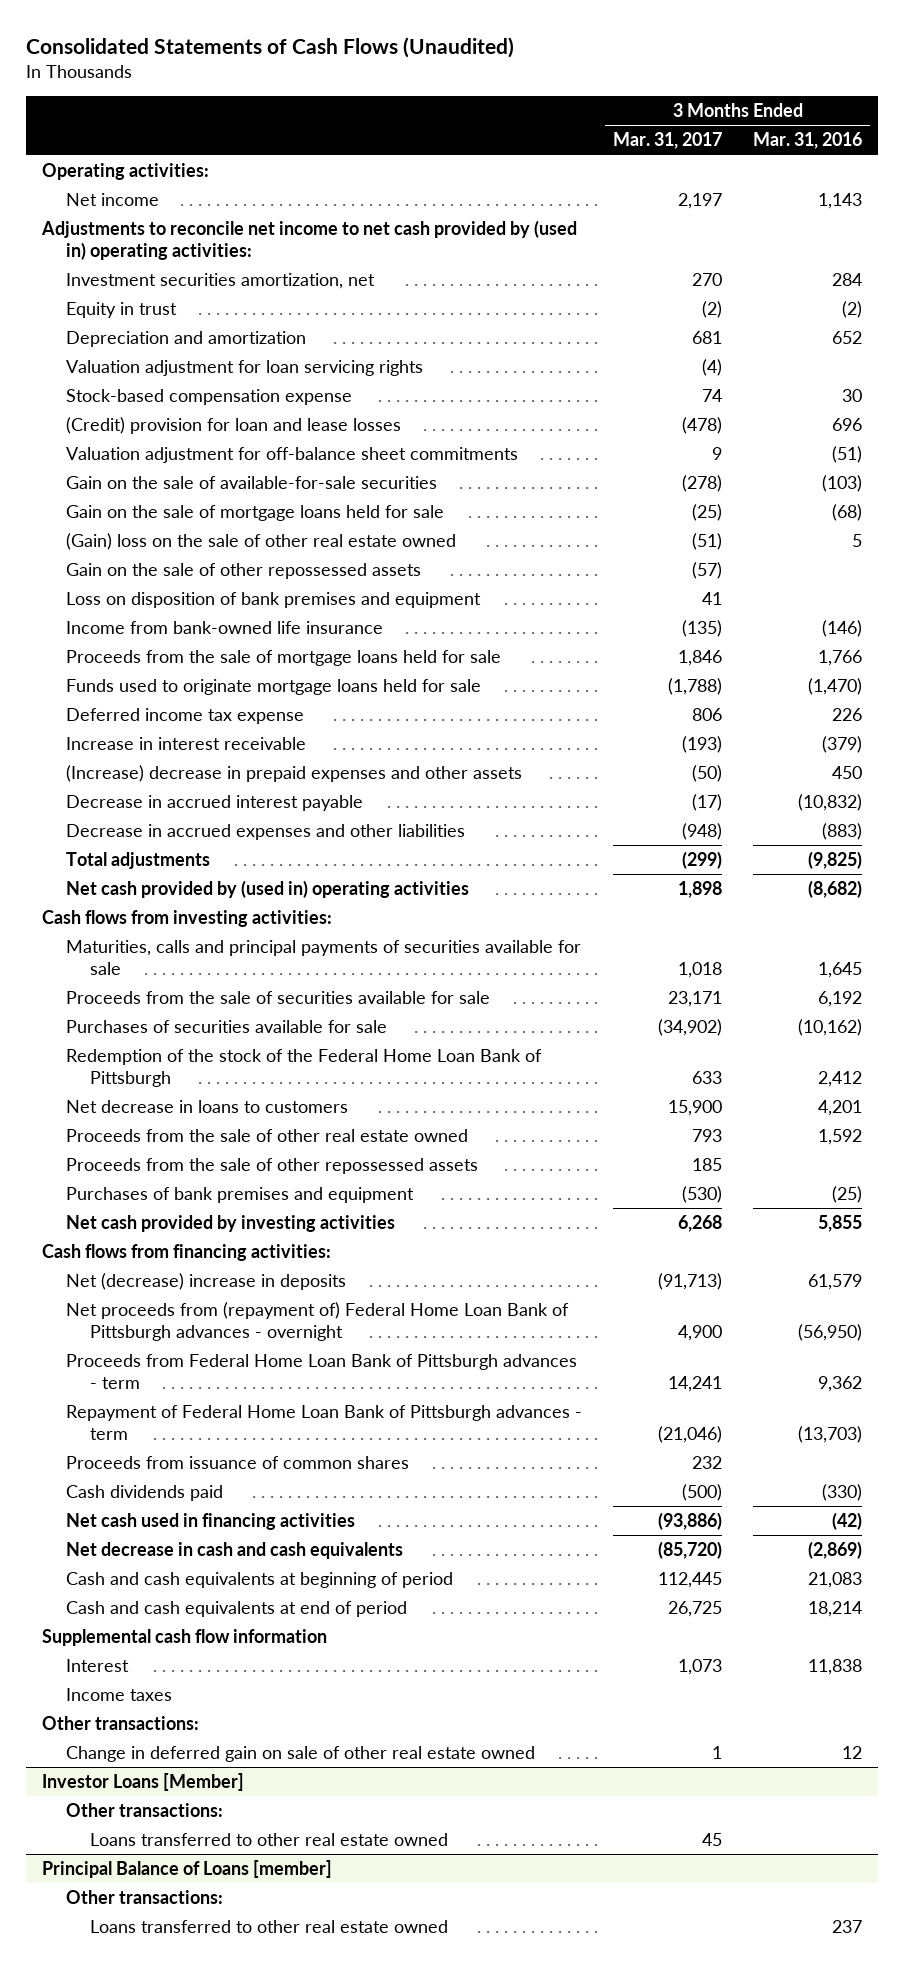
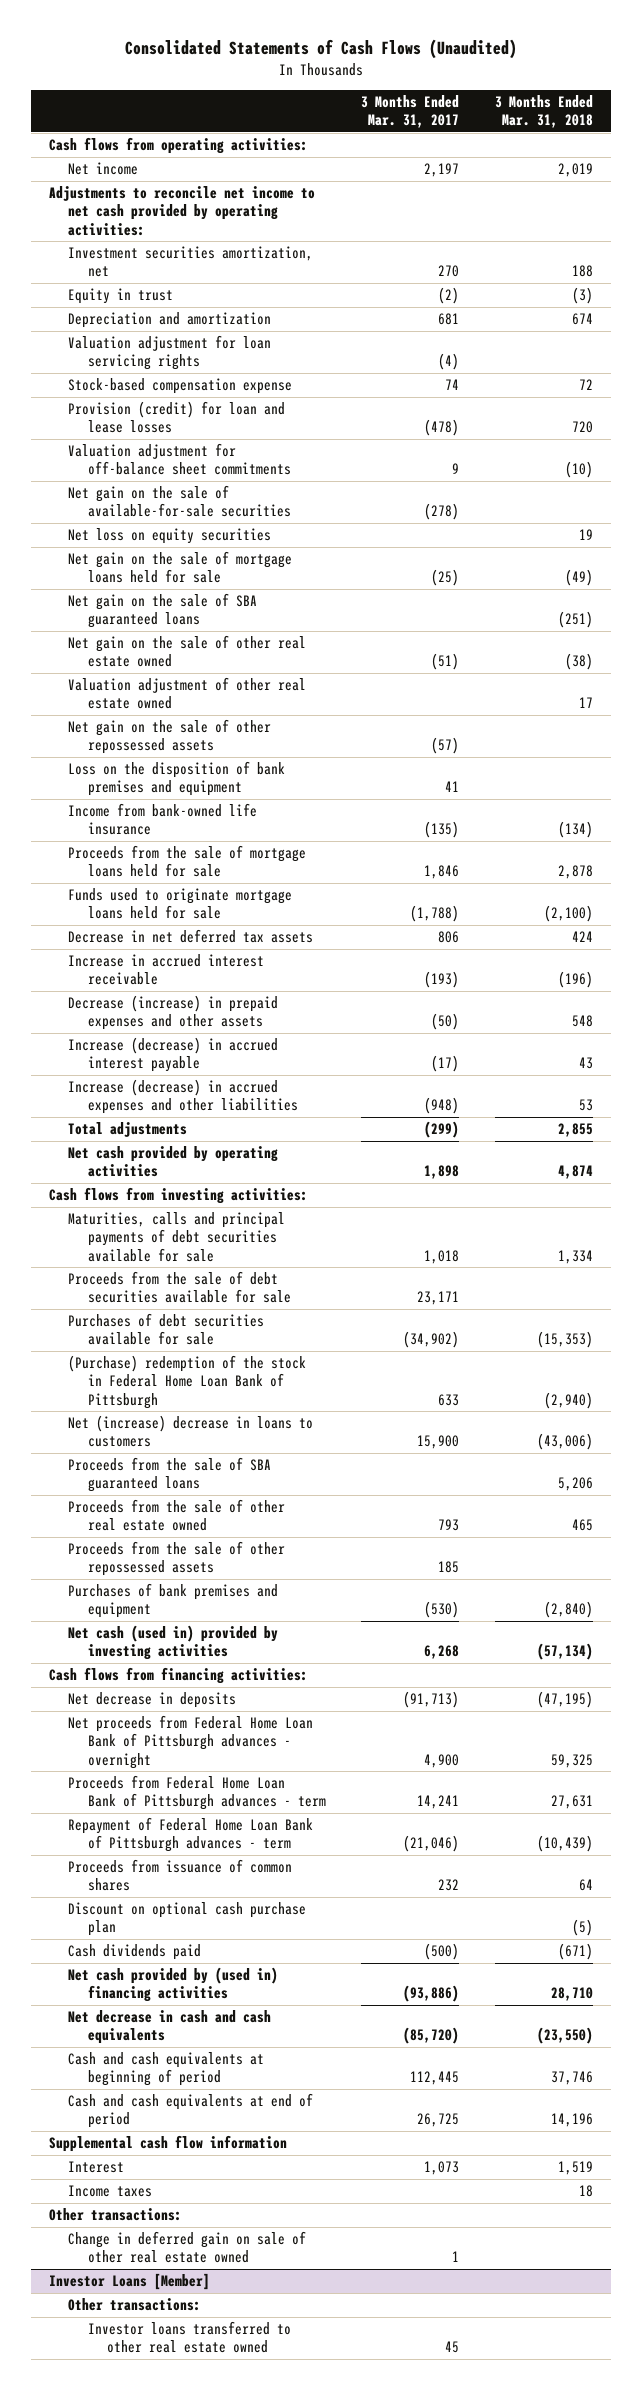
[753,132,863,150] Mar. 31, 2016 -> none
none -> [495,94,594,129] 3 Months Ended Mar. 31, 2018
[41,163,209,181] Operating activities: -> none
none -> [48,137,308,155] Cash flows from operating activities:
[40,220,577,260] Adjustments to reconcile net income to net cash provided by (used in) operating activities: -> [48,186,315,236] Adjustments to reconcile net income to net cash provided by operating activities:
[66,417,402,435] (Credit) provision for loan and lease losses -> [68,401,286,434] Provision (credit) for loan and lease losses
[66,476,438,490] Gain on the sale of available-for-sale securities -> [68,485,291,518] Net gain on the sale of available-for-sale securities
none -> [68,528,272,545] Net loss on equity securities
[66,505,445,522] Gain on the sale of mortgage loans held for sale -> [68,551,293,584] Net gain on the sale of mortgage loans held for sale
none -> [68,593,258,629] Net gain on the sale of SBA guaranteed loans
[66,533,457,551] (Gain) loss on the sale of other real estate owned -> [68,635,307,668] Net gain on the sale of other real estate owned
none -> [68,677,307,710] Valuation adjustment of other real estate owned
[66,563,422,580] Gain on the sale of other repossessed assets -> [68,719,272,755] Net gain on the sale of other repossessed assets
[66,592,482,609] Loss on disposition of bank premises and equipment -> [68,761,286,797] Loss on the disposition of bank premises and equipment
[66,708,305,725] Deferred income tax expense -> [68,929,314,944] Decrease in net deferred tax assets
[66,737,307,751] Increase in interest receivable -> [68,954,265,986] Increase in accrued interest receivable
[66,765,523,783] (Increase) decrease in prepaid expenses and other assets -> [68,995,279,1031] Decrease (increase) in prepaid expenses and other assets
[66,795,364,812] Decrease in accrued interest payable -> [68,1037,279,1073] Increase (decrease) in accrued interest payable
[66,824,466,841] Decrease in accrued expenses and other liabilities -> [68,1079,298,1115] Increase (decrease) in accrued expenses and other liabilities
[66,880,470,899] Net cash provided by (used in) operating activities -> [68,1146,279,1178] Net cash provided by operating activities
[66,940,582,975] Maturities, calls and principal payments of securities available for sale -> [68,1212,286,1262] Maturities, calls and principal payments of debt securities available for sale
[66,991,491,1005] Proceeds from the sale of securities available for sale -> [68,1271,291,1304] Proceeds from the sale of debt securities available for sale
[66,1020,388,1034] Purchases of securities available for sale -> [68,1313,265,1346] Purchases of debt securities available for sale
[66,1049,543,1087] Redemption of the stock of the Federal Home Loan Bank of Pittsburgh -> [68,1355,307,1409] (Purchase) redemption of the stock in Federal Home Loan Bank of Pittsburgh
[66,1100,349,1114] Net decrease in loans to customers -> [68,1415,314,1448] Net (increase) decrease in loans to customers
none -> [68,1457,272,1493] Proceeds from the sale of SBA guaranteed loans
[66,1215,396,1233] Net cash provided by investing activities -> [68,1625,279,1661] Net cash (used in) provided by investing activities
[66,1273,347,1291] Net (decrease) increase in deposits -> [68,1692,237,1709] Net decrease in deposits
[66,1302,570,1341] Net proceeds from (repayment of) Federal Home Loan Bank of Pittsburgh advances - overnight -> [68,1715,314,1769] Net proceeds from Federal Home Loan Bank of Pittsburgh advances - overnight
none -> [68,1902,307,1937] Discount on optional cash purchase plan
[66,1513,356,1531] Net cash used in financing activities -> [68,1967,279,2003] Net cash provided by (used in) financing activities
[41,1860,332,1879] Principal Balance of Loans [member] -> none
[66,1890,224,1905] Other transactions: -> none
[90,1920,449,1934] Loans transferred to other real estate owned -> none
[90,1833,449,1847] Loans transferred to other real estate owned -> [87,2321,291,2354] Investor loans transferred to other real estate owned

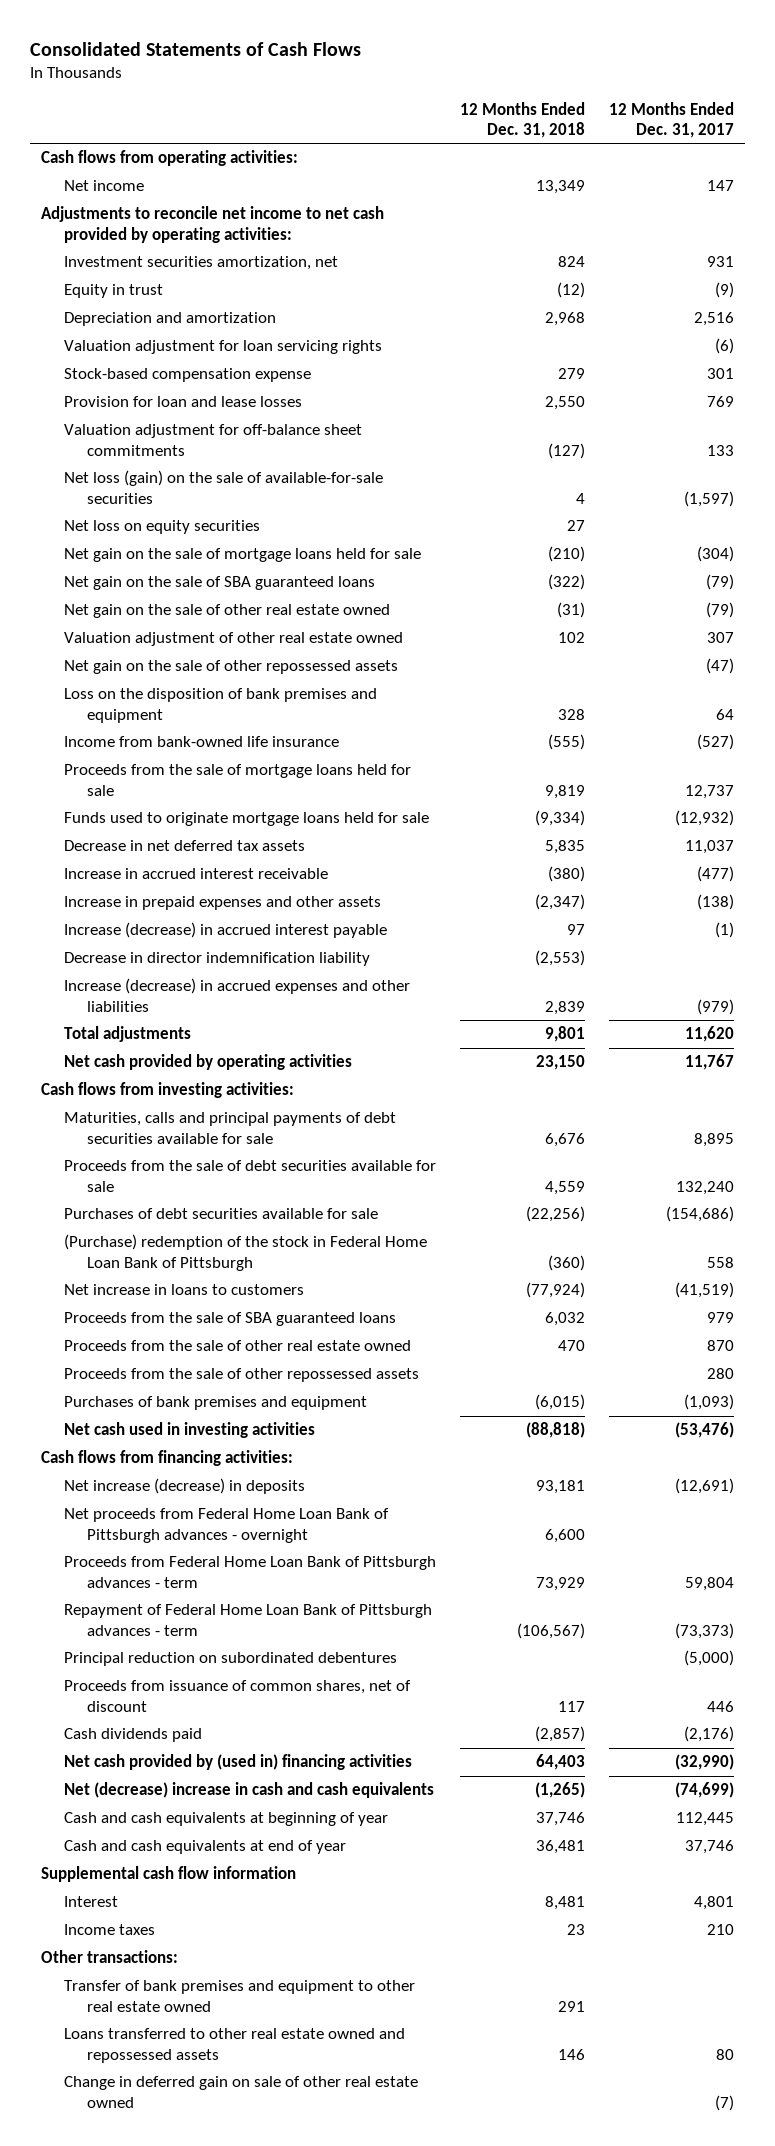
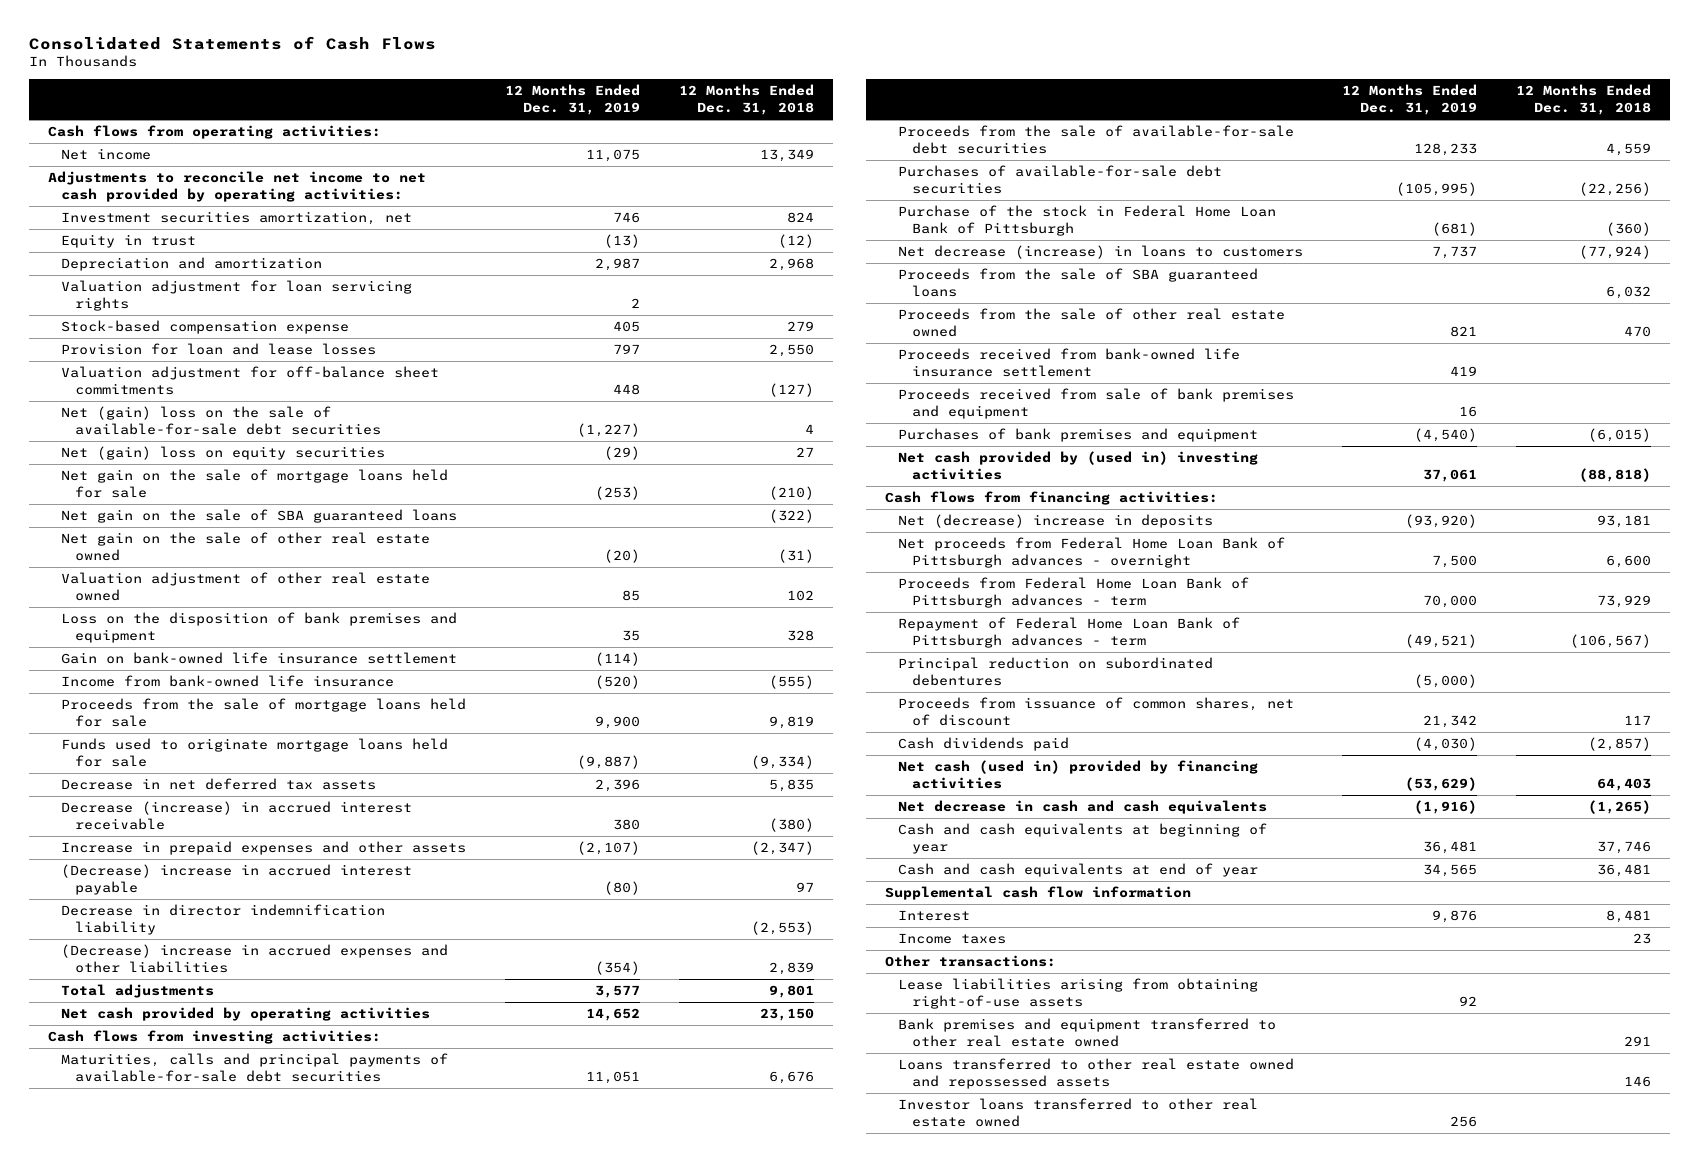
[608,101,734,138] 12 Months Ended Dec. 31, 2017 -> none
none -> [505,84,641,115] 12 Months Ended Dec. 31, 2019
[64,470,384,504] Net loss (gain) on the sale of available-for-sale securities -> [61,406,381,435] Net (gain) loss on the sale of available-for-sale debt securities
[64,520,261,535] Net loss on equity securities -> [61,446,386,461] Net (gain) loss on equity securities
[64,660,399,675] Net gain on the sale of other repossessed assets -> none
none -> [61,652,458,665] Gain on bank-owned life insurance settlement
[64,868,329,880] Increase in accrued interest receivable -> [61,801,413,830] Decrease (increase) in accrued interest receivable
[64,922,388,939] Increase (decrease) in accrued interest payable -> [61,864,413,895] (Decrease) increase in accrued interest payable
[64,978,411,1012] Increase (decrease) in accrued expenses and other liabilities -> [61,944,449,973] (Decrease) increase in accrued expenses and other liabilities
[64,1112,397,1144] Maturities, calls and principal payments of debt securities available for sale -> [61,1053,449,1082] Maturities, calls and principal payments of available-for-sale debt securities
[64,1160,437,1192] Proceeds from the sale of debt securities available for sale -> [898,125,1295,154] Proceeds from the sale of available-for-sale debt securities
[64,1208,379,1220] Purchases of debt securities available for sale -> [898,165,1223,194] Purchases of available-for-sale debt securities
[64,1234,428,1271] (Purchase) redemption of the stock in Federal Home Loan Bank of Pittsburgh -> [898,205,1277,236] Purchase of the stock in Federal Home Loan Bank of Pittsburgh
[64,1284,305,1296] Net increase in loans to customers -> [898,245,1304,260] Net decrease (increase) in loans to customers
[64,1368,420,1383] Proceeds from the sale of other repossessed assets -> none
none -> [898,348,1241,377] Proceeds received from bank-owned life insurance settlement
none -> [898,388,1295,419] Proceeds received from sale of bank premises and equipment
[64,1422,316,1439] Net cash used in investing activities -> [898,451,1259,480] Net cash provided by (used in) investing activities
[64,1478,306,1495] Net increase (decrease) in deposits -> [898,514,1214,529] Net (decrease) increase in deposits
[64,1754,413,1771] Net cash provided by (used in) financing activities -> [898,760,1259,789] Net cash (used in) provided by financing activities
[64,1782,435,1799] Net (decrease) increase in cash and cash equivalents -> [898,800,1268,815] Net decrease in cash and cash equivalents
none -> [898,978,1259,1009] Lease liabilities arising from obtaining right-of-use assets
[64,1980,416,2012] Transfer of bank premises and equipment to other real estate owned -> [898,1018,1277,1047] Bank premises and equipment transferred to other real estate owned
[64,2076,419,2108] Change in deferred gain on sale of other real estate owned -> none
none -> [898,1098,1259,1127] Investor loans transferred to other real estate owned

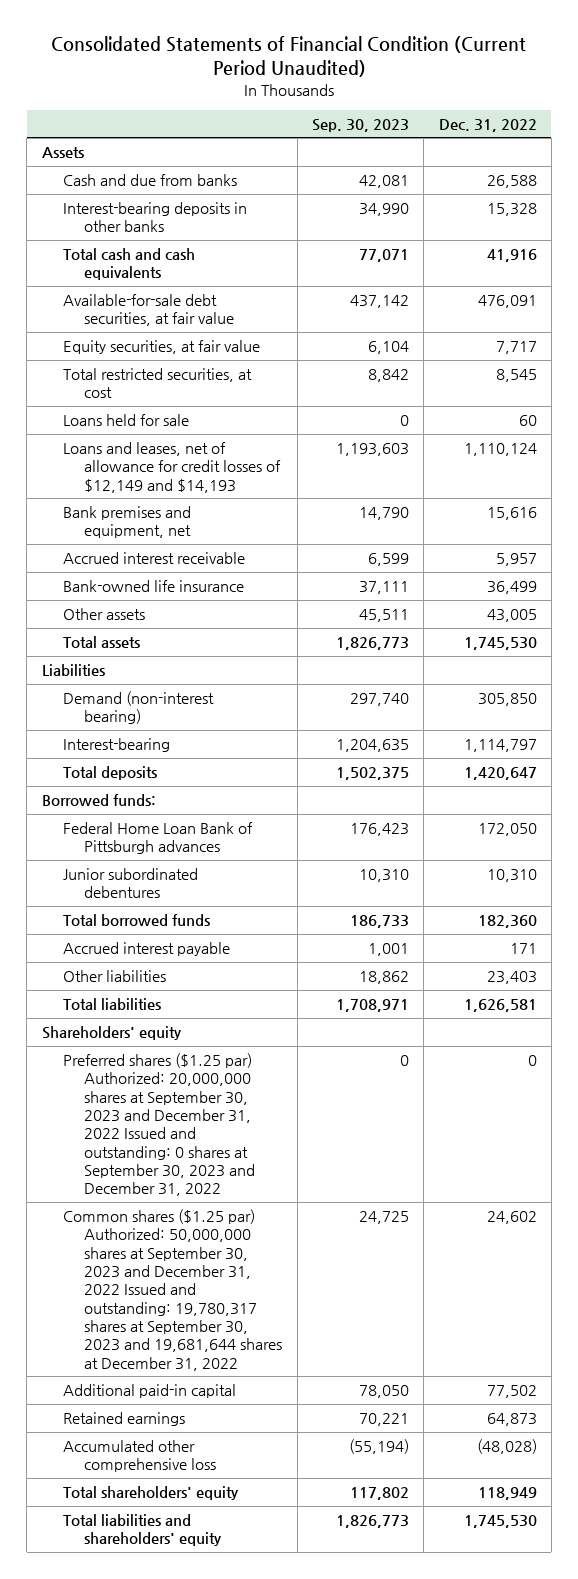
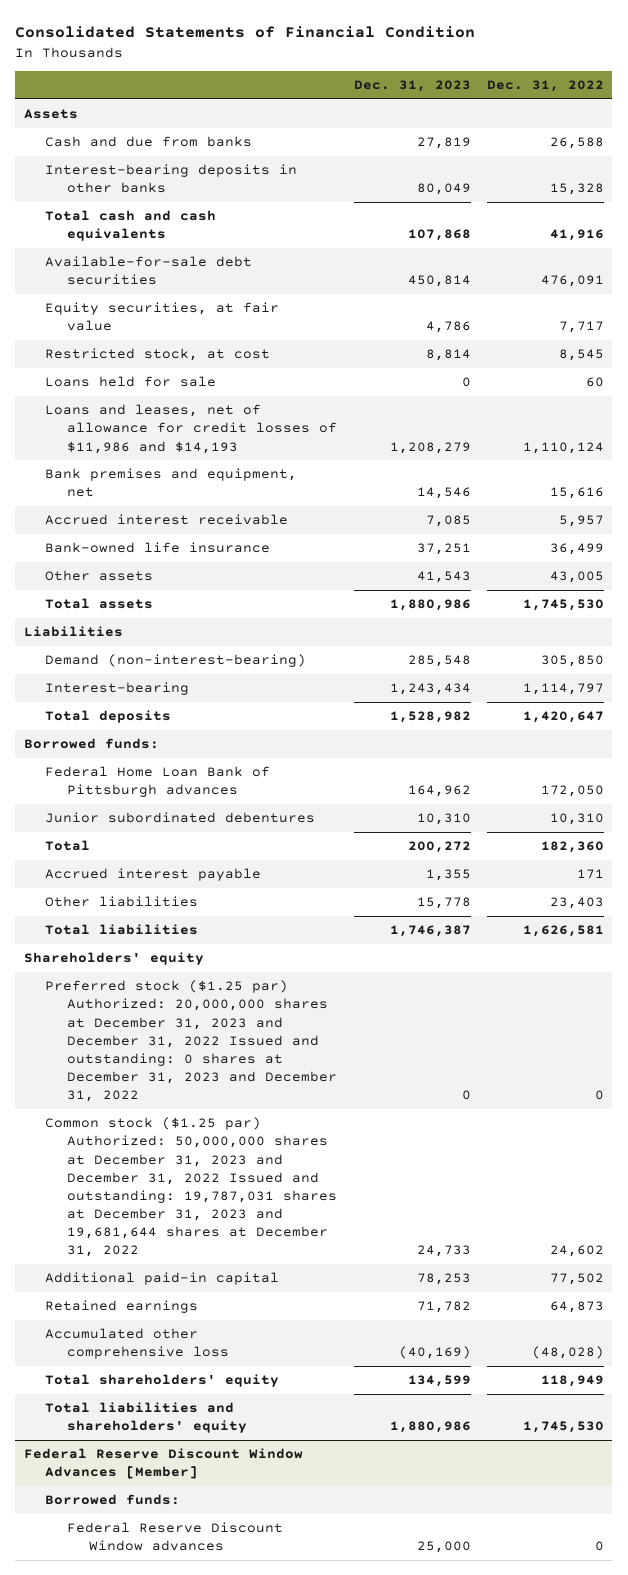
[51,36,527,78] Consolidated Statements of Financial Condition (Current Period Unaudited) -> [15,26,476,39] Consolidated Statements of Financial Condition
[311,118,409,132] Sep. 30, 2023 -> none
none -> [353,80,471,93] Dec. 31, 2023
[62,294,235,327] Available-for-sale debt securities, at fair value -> [45,256,253,286] Available-for-sale debt securities
[62,368,252,399] Total restricted securities, at cost -> [45,348,271,362] Restricted stock, at cost
[62,442,282,493] Loans and leases, net of allowance for credit losses of $12,149 and $14,193 -> [45,404,338,454] Loans and leases, net of allowance for credit losses of $11,986 and $14,193
[62,691,214,725] Demand (non-interest bearing) -> [45,654,307,668] Demand (non-interest-bearing)
[62,914,210,927] Total borrowed funds -> [45,840,91,852] Total
[62,1053,256,1197] Preferred shares ($1.25 par) Authorized: 20,000,000 shares at September 30, 2023 and December 31, 2022 Issued and outstanding: 0 shares at September 30, 2023 and December 31, 2022 -> [45,980,338,1103] Preferred stock ($1.25 par) Authorized: 20,000,000 shares at December 31, 2023 and December 31, 2022 Issued and outstanding: 0 shares at December 31, 2023 and December 31, 2022
[62,1209,283,1371] Common shares ($1.25 par) Authorized: 50,000,000 shares at September 30, 2023 and December 31, 2022 Issued and outstanding: 19,780,317 shares at September 30, 2023 and 19,681,644 shares at December 31, 2022 -> [45,1117,338,1258] Common stock ($1.25 par) Authorized: 50,000,000 shares at December 31, 2023 and December 31, 2022 Issued and outstanding: 19,787,031 shares at December 31, 2023 and 19,681,644 shares at December 31, 2022
none -> [23,1448,303,1480] Federal Reserve Discount Window Advances [Member]
none -> [45,1494,181,1506] Borrowed funds:
none -> [67,1522,284,1552] Federal Reserve Discount Window advances

